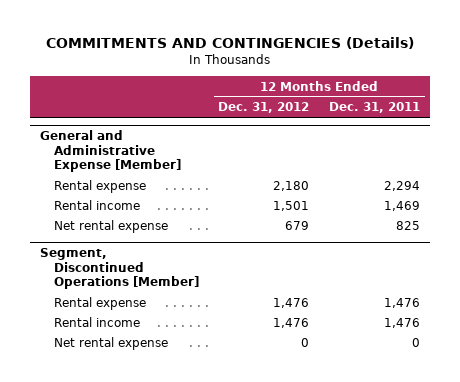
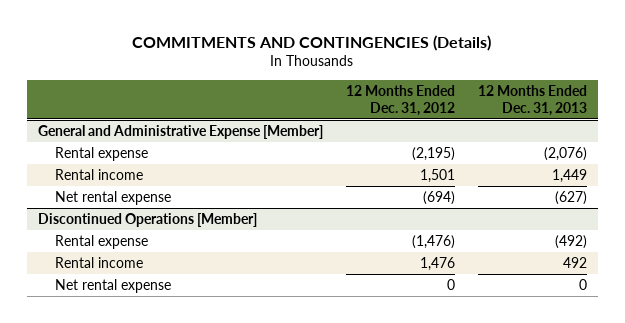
[329,102,421,114] Dec. 31, 2011 -> none
none -> [477,84,587,116] 12 Months Ended Dec. 31, 2013
[273,180,310,191] 2,180 -> [411,146,455,161] (2,195)
[285,220,310,230] 679 -> [422,190,455,205] (694)
[39,247,199,290] Segment, Discontinued Operations [Member] -> [38,212,258,227] Discontinued Operations [Member]
[273,297,310,308] 1,476 -> [411,234,455,249] (1,476)

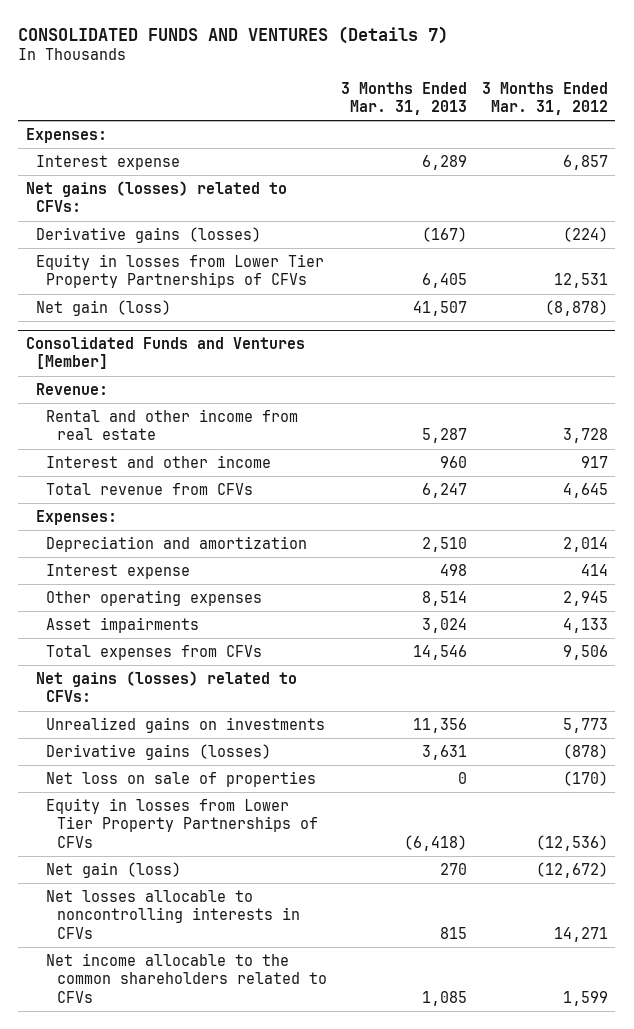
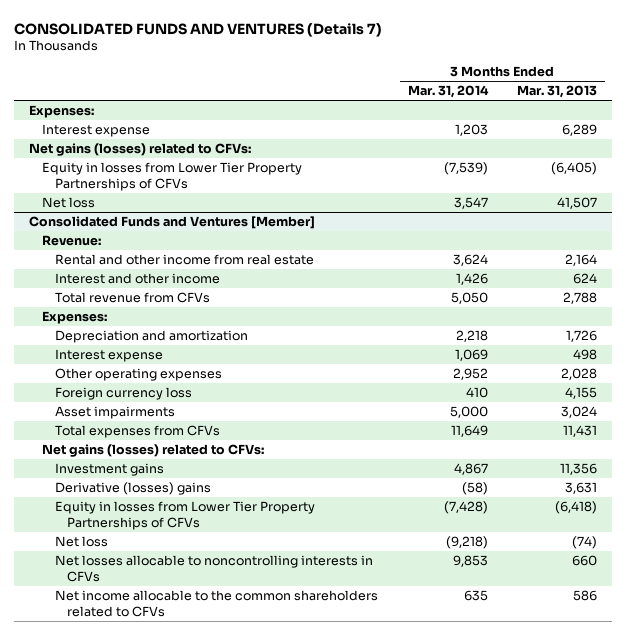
[482,81,609,116] 3 Months Ended Mar. 31, 2012 -> none
none -> [407,85,489,99] Mar. 31, 2014
[35,227,261,244] Derivative gains (losses) -> none
[422,273,468,289] 6,405 -> [551,161,598,175] (6,405)
[35,300,171,317] Net gain (loss) -> [41,196,95,208] Net loss
[422,428,468,444] 5,287 -> [565,253,598,266] 2,164
[440,456,468,469] 960 -> [573,272,598,284] 624
[422,483,468,499] 6,247 -> [563,291,598,304] 2,788
[422,537,468,553] 2,510 -> [566,329,598,342] 1,726
[422,591,468,607] 8,514 -> [561,367,598,380] 2,028
none -> [54,386,192,400] Foreign currency loss
[413,645,468,661] 14,546 -> [563,424,598,437] 11,431
[46,771,317,788] Net loss on sale of properties -> none
[46,717,326,734] Unrealized gains on investments -> [54,462,164,476] Investment gains
[46,744,272,761] Derivative gains (losses) -> [54,481,211,495] Derivative (losses) gains
[46,862,182,879] Net gain (loss) -> [54,535,108,547] Net loss
[440,863,468,876] 270 -> [572,535,598,549] (74)
[440,926,468,939] 815 -> [572,554,598,566] 660
[422,990,468,1006] 1,085 -> [573,589,598,601] 586

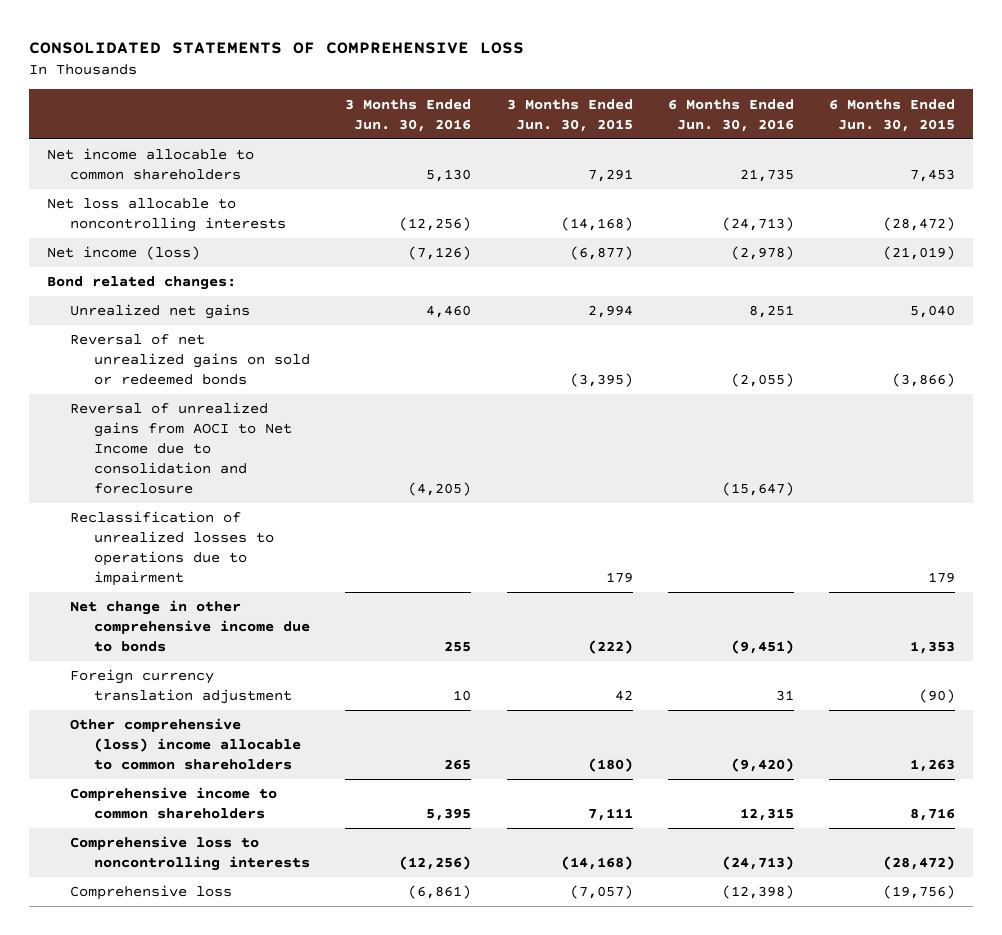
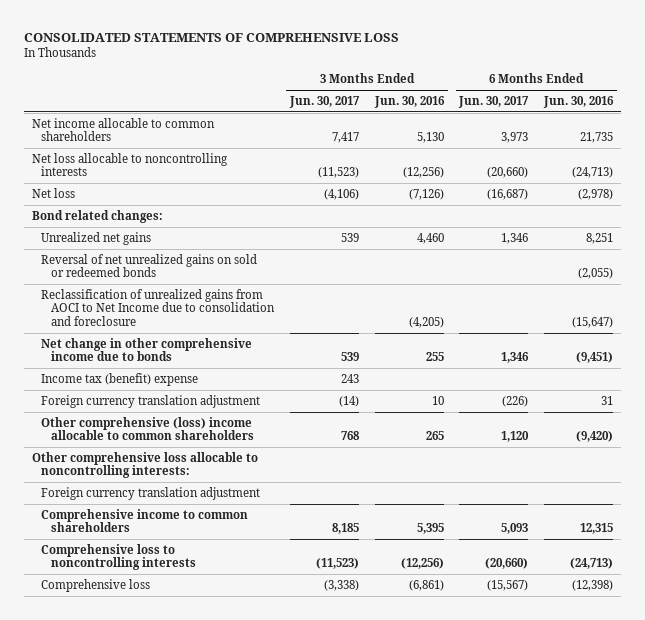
[506,98,633,132] 3 Months Ended Jun. 30, 2015 -> none
[829,98,956,132] 6 Months Ended Jun. 30, 2015 -> none
none -> [288,96,360,109] Jun. 30, 2017
none -> [458,96,530,109] Jun. 30, 2017
[46,246,200,261] Net income (loss) -> [31,187,75,198] Net loss
[70,511,275,586] Reclassification of unrealized losses to operations due to impairment -> none
[70,402,293,494] Reversal of unrealized gains from AOCI to Net Income due to consolidation and foreclosure -> [41,288,275,327] Reclassification of unrealized gains from AOCI to Net Income due to consolidation and foreclosure
none -> [41,372,199,386] Income tax (benefit) expense
none -> [31,451,258,479] Other comprehensive loss allocable to noncontrolling interests:
none -> [41,486,261,500] Foreign currency translation adjustment

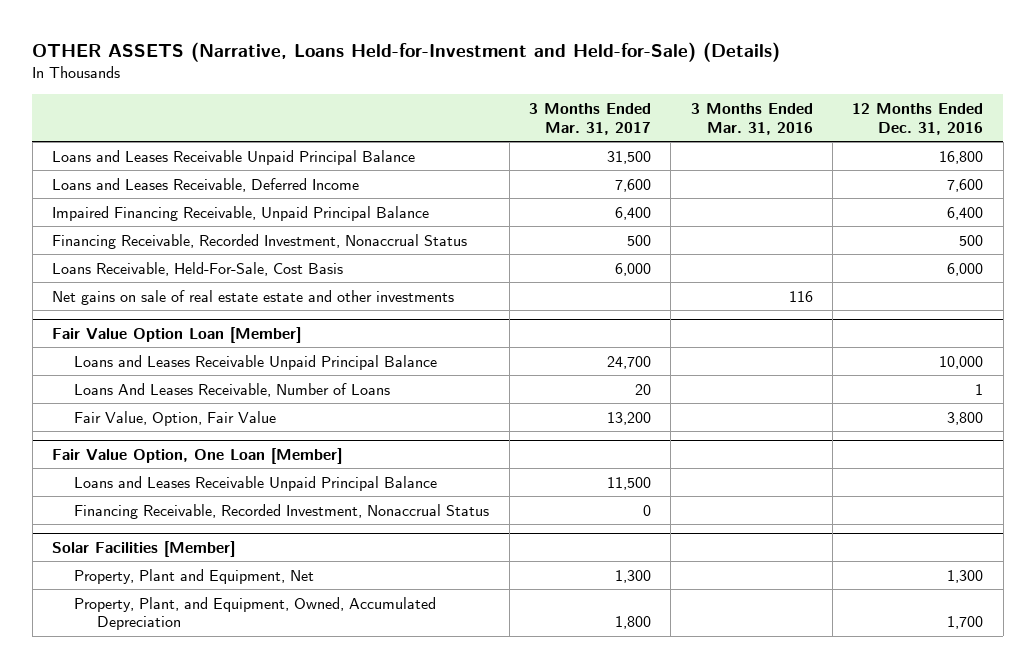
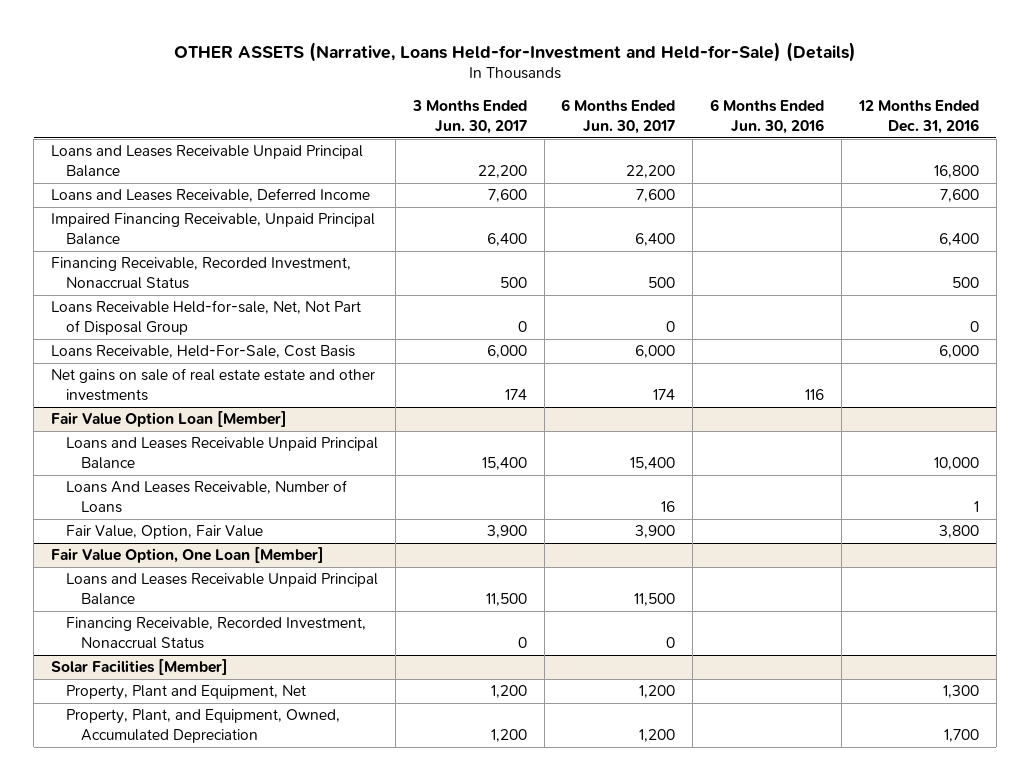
[528,102,651,135] 3 Months Ended Mar. 31, 2017 -> none
[690,102,813,135] 3 Months Ended Mar. 31, 2016 -> none
none -> [411,100,527,134] 3 Months Ended Jun. 30, 2017
none -> [561,99,676,134] 6 Months Ended Jun. 30, 2017
none -> [710,99,825,134] 6 Months Ended Jun. 30, 2016
none -> [51,300,362,336] Loans Receivable Held-for-sale, Net, Not Part of Disposal Group

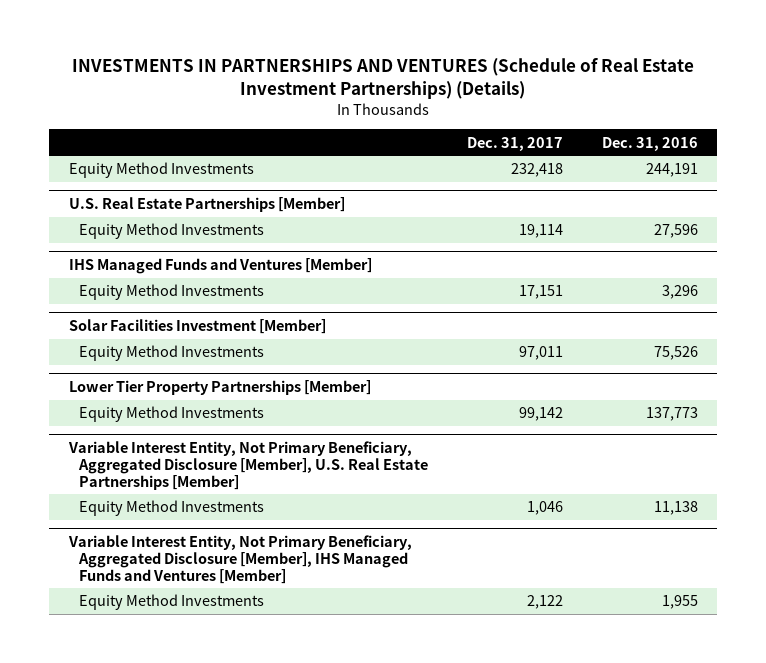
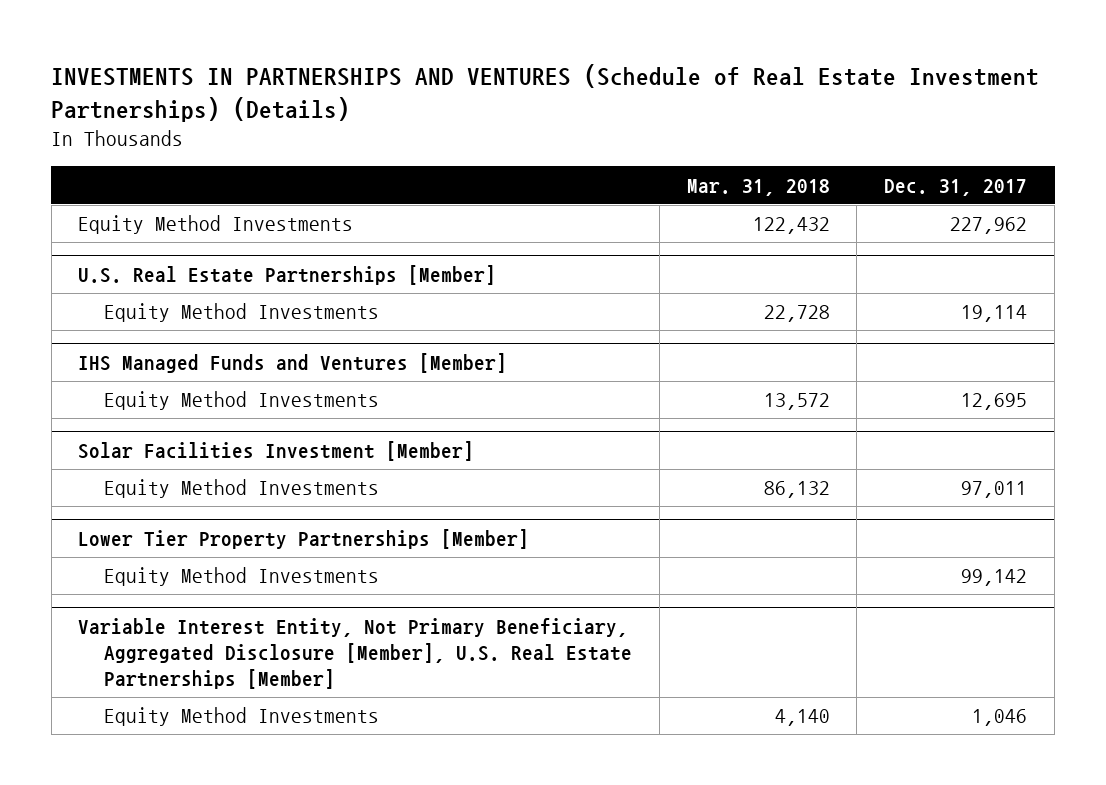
[601,136,698,151] Dec. 31, 2016 -> none
none -> [686,178,830,196] Mar. 31, 2018
[510,163,563,178] 232,418 -> [950,217,1028,235] 227,962
[518,285,563,300] 17,151 -> [961,393,1028,411] 12,695
[67,534,412,584] Variable Interest Entity, Not Primary Beneficiary, Aggregated Disclosure [Member], IHS Managed Funds and Ventures [Member] -> none
[79,594,265,611] Equity Method Investments -> none

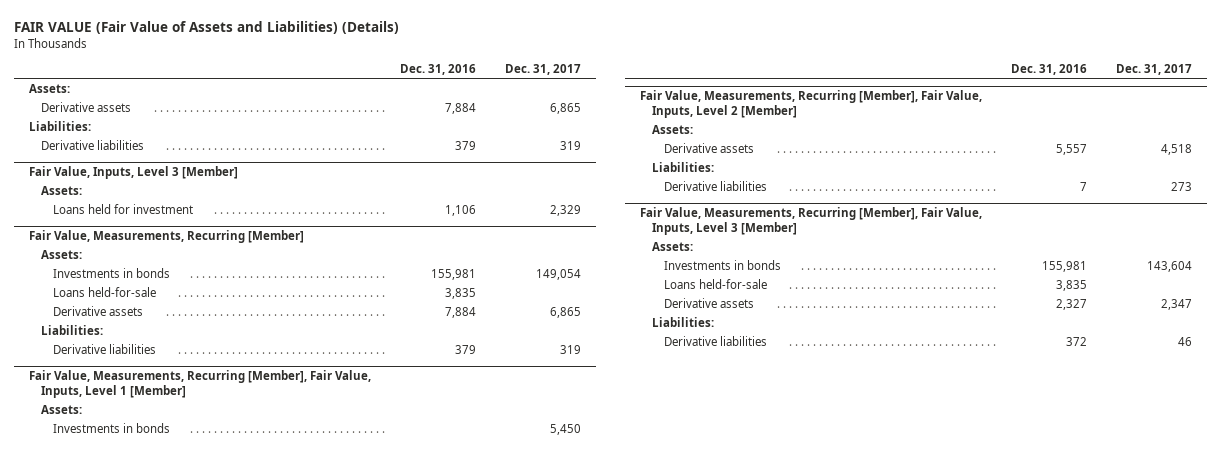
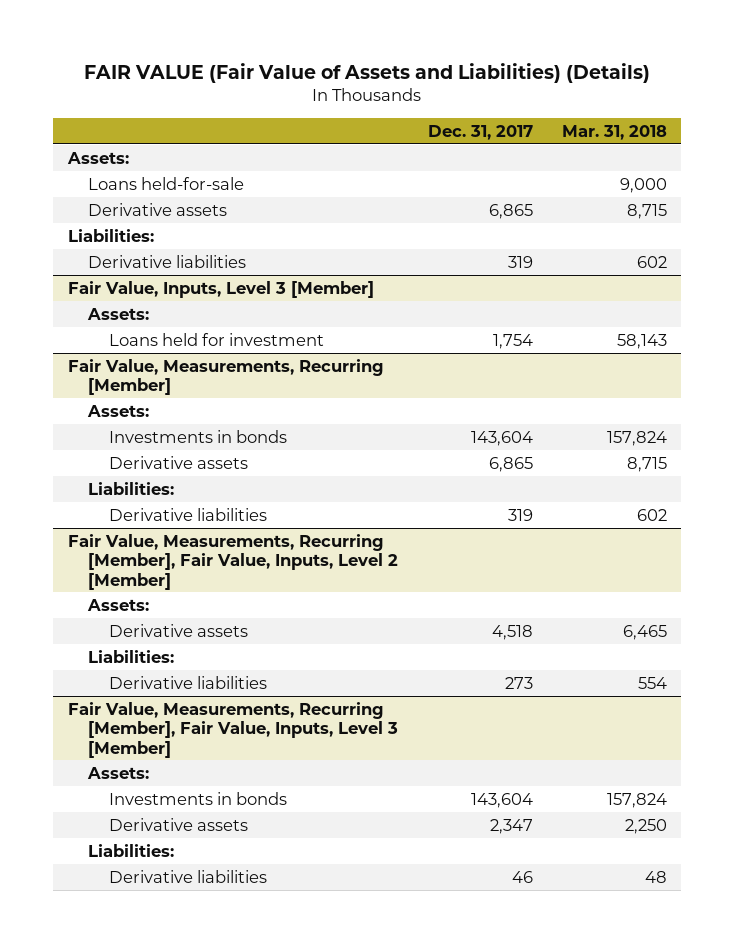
[399,64,476,76] Dec. 31, 2016 -> none
none -> [561,124,667,140] Mar. 31, 2018
none -> [88,176,245,190] Loans held-for-sale
[550,204,582,216] 2,329 -> [492,333,533,349] 1,754
[53,286,157,297] Loans held-for-sale -> none
[536,268,582,280] 149,054 -> [470,430,533,446] 143,604
[28,370,371,399] Fair Value, Measurements, Recurring [Member], Fair Value, Inputs, Level 1 [Member] -> none
[41,404,83,414] Assets: -> none
[53,422,171,433] Investments in bonds -> none
[664,278,768,289] Loans held-for-sale -> none

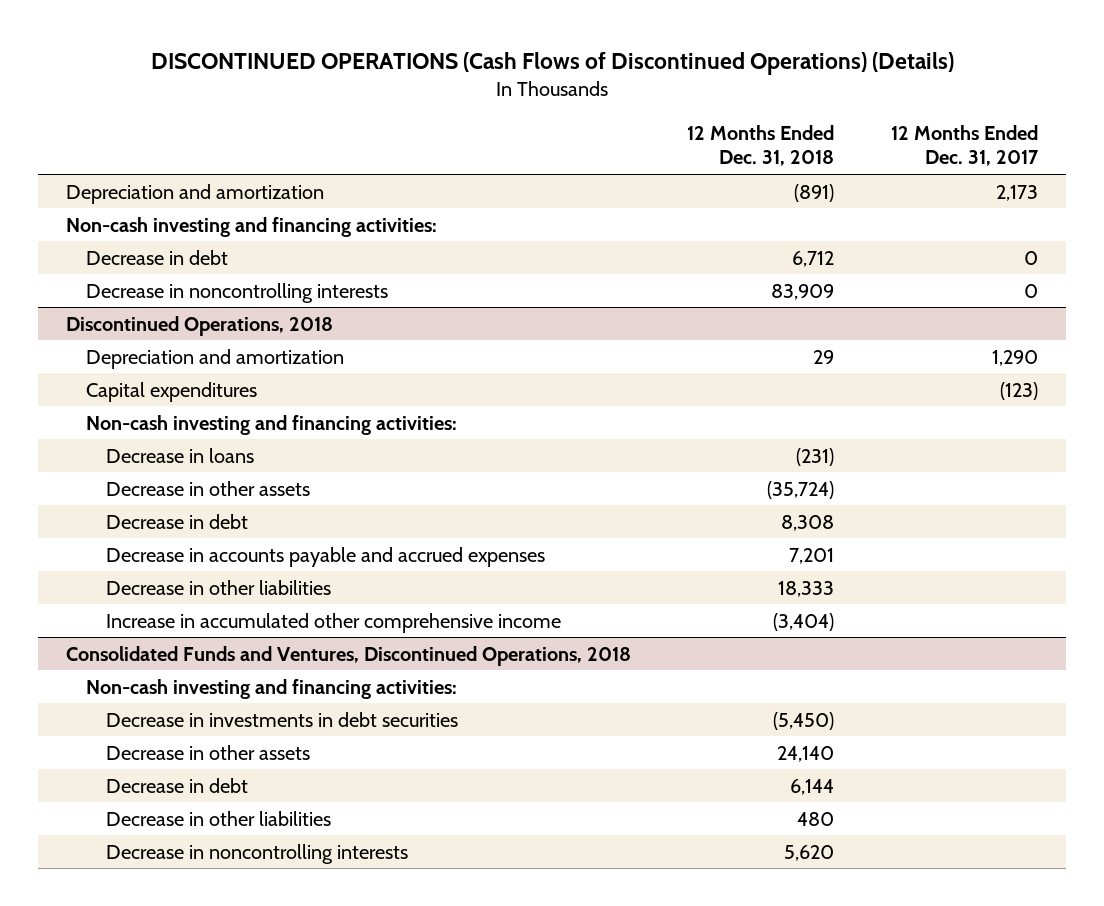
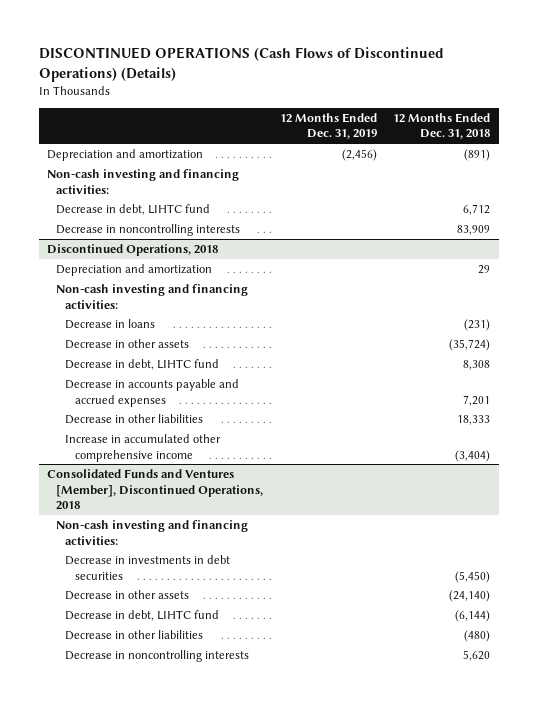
[890,124,1039,167] 12 Months Ended Dec. 31, 2017 -> none
none -> [279,112,377,140] 12 Months Ended Dec. 31, 2019
[86,249,229,265] Decrease in debt -> [56,204,211,216] Decrease in debt, LIHTC fund
[86,381,258,402] Capital expenditures -> none
[106,513,249,529] Decrease in debt -> [65,359,220,371] Decrease in debt, LIHTC fund
[66,645,632,666] Consolidated Funds and Ventures, Discontinued Operations, 2018 -> [47,469,264,511] Consolidated Funds and Ventures [Member], Discontinued Operations, 2018
[777,745,835,762] 24,140 -> [449,590,491,603] (24,140)
[106,777,249,793] Decrease in debt -> [65,610,220,622] Decrease in debt, LIHTC fund
[790,778,835,795] 6,144 -> [455,610,491,623] (6,144)
[797,811,835,826] 480 -> [464,630,491,643] (480)

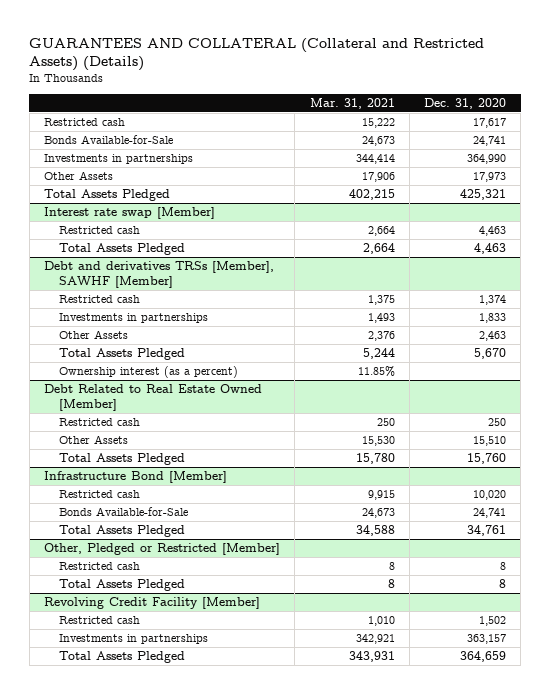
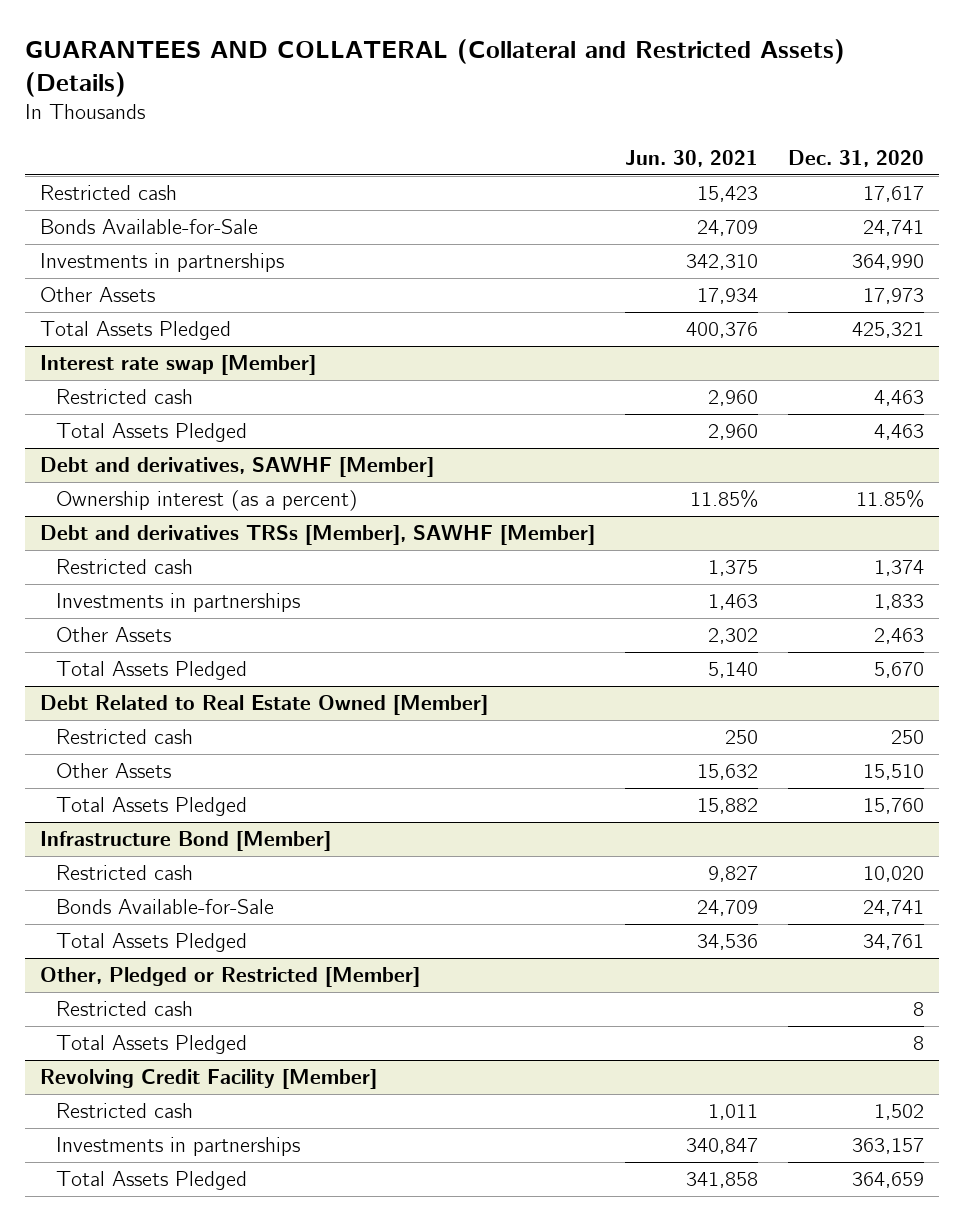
[309,97,395,109] Mar. 31, 2021 -> none
none -> [624,149,758,167] Jun. 30, 2021
none -> [39,457,434,478] Debt and derivatives, SAWHF [Member]
none -> [55,490,358,512] Ownership interest (as a percent)
[58,366,238,379] Ownership interest (as a percent) -> none

